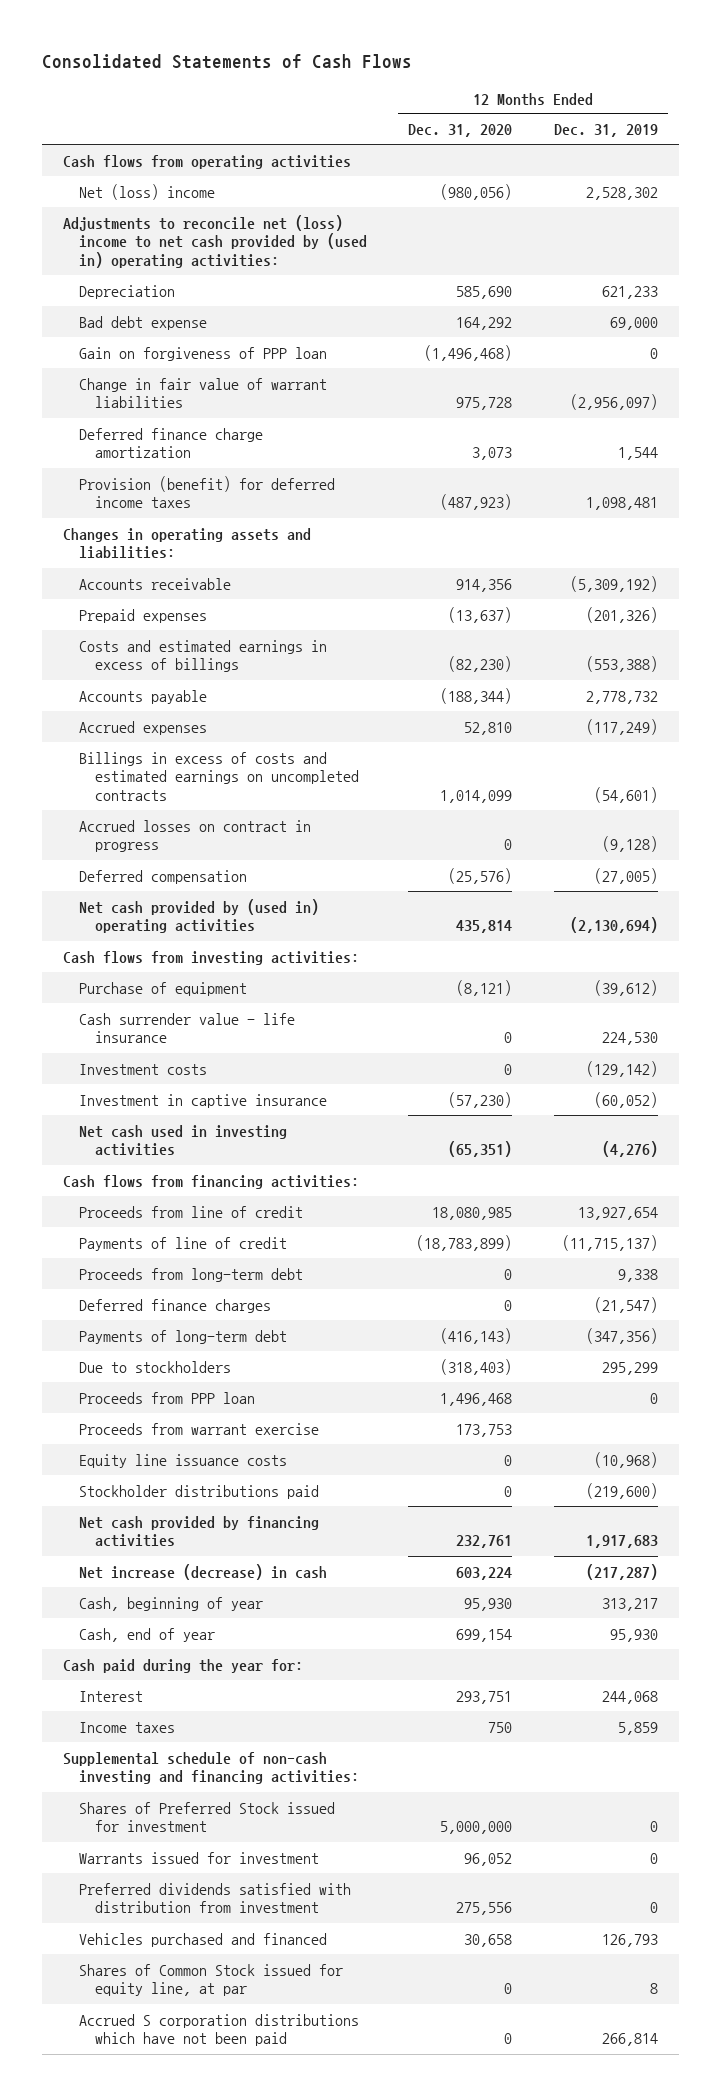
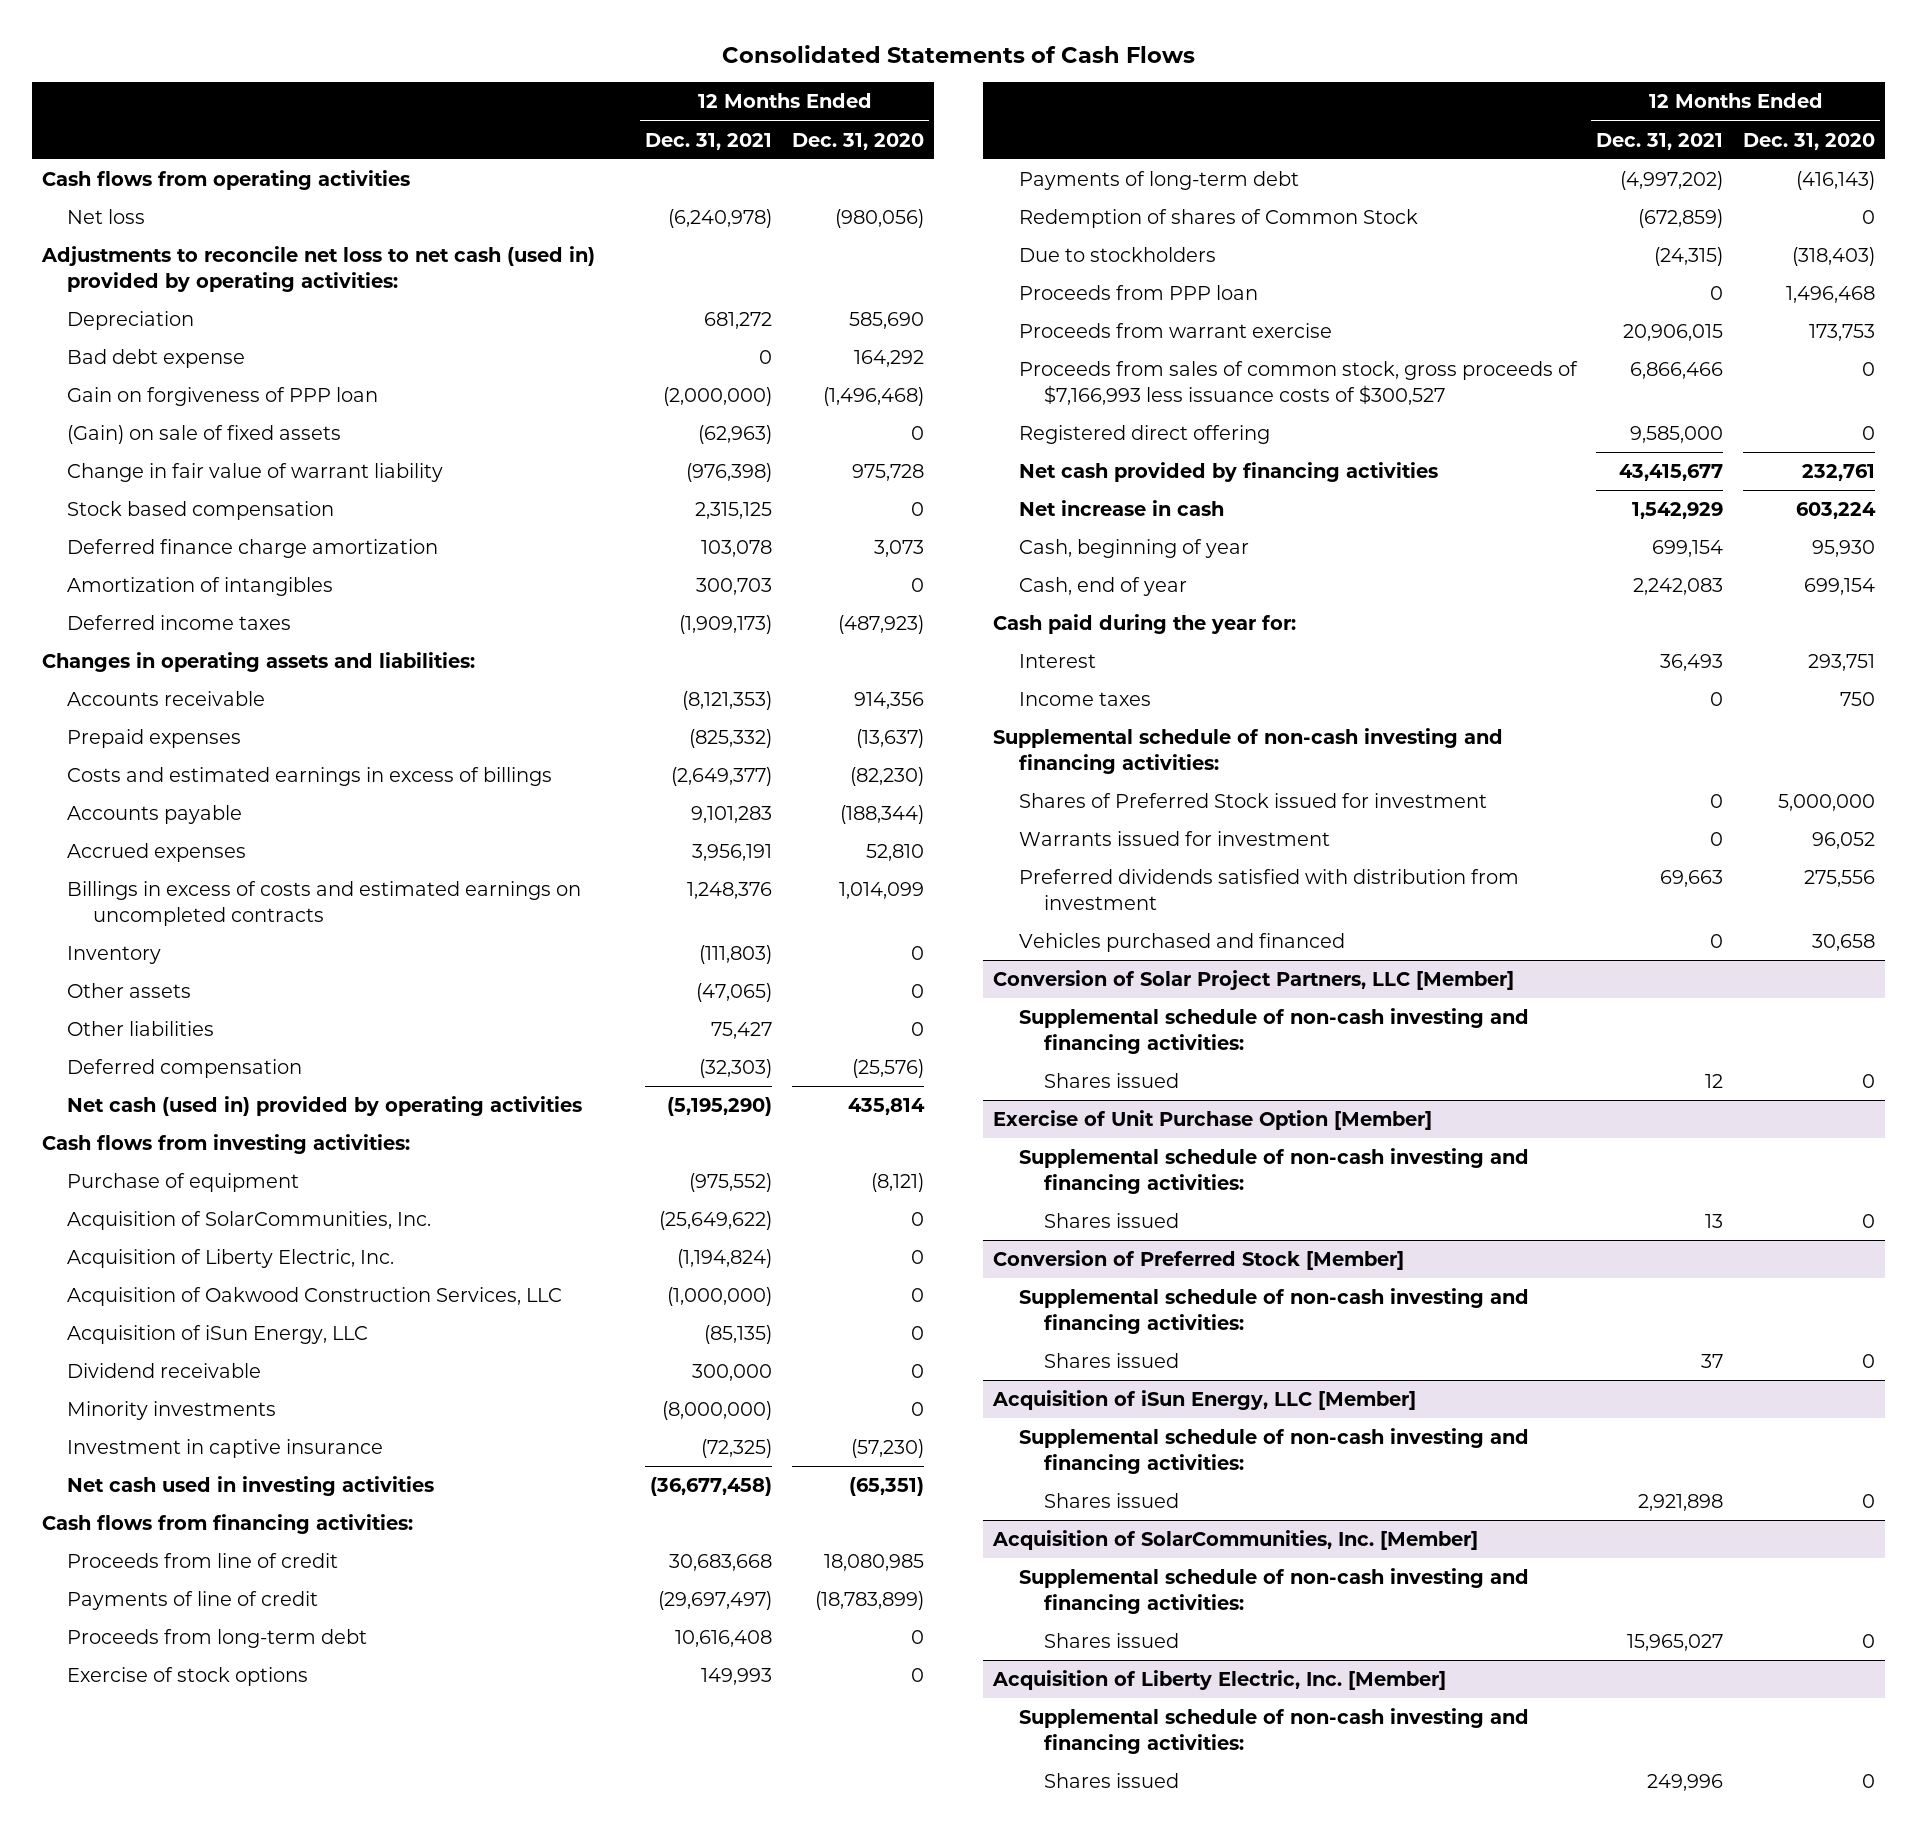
[553,124,658,138] Dec. 31, 2019 -> none
none -> [645,132,773,150] Dec. 31, 2021
[78,183,215,200] Net (loss) income -> [67,209,146,225] Net loss
[62,214,367,269] Adjustments to reconcile net (loss) income to net cash provided by (used in) operating activities: -> [41,246,596,292] Adjustments to reconcile net loss to net cash (used in) provided by operating activities:
none -> [67,425,342,445] (Gain) on sale of fixed assets
[78,377,327,409] Change in fair value of warrant liabilities -> [67,463,444,483] Change in fair value of warrant liability
none -> [67,501,335,521] Stock based compensation
none -> [67,577,334,597] Amortization of intangibles
[78,475,335,509] Provision (benefit) for deferred income taxes -> [67,615,292,631] Deferred income taxes
[78,819,311,853] Accrued losses on contract in progress -> none
none -> [67,946,162,965] Inventory
none -> [67,983,192,999] Other assets
none -> [67,1021,215,1037] Other liabilities
[78,898,319,934] Net cash provided by (used in) operating activities -> [67,1096,583,1117] Net cash (used in) provided by operating activities
[78,1012,295,1044] Cash surrender value - life insurance -> none
none -> [67,1211,432,1231] Acquisition of SolarCommunities, Inc.
none -> [67,1249,395,1269] Acquisition of Liberty Electric, Inc.
none -> [67,1287,563,1307] Acquisition of Oakwood Construction Services, LLC
none -> [67,1325,369,1345] Acquisition of iSun Energy, LLC
none -> [67,1363,262,1379] Dividend receivable
[78,1063,207,1075] Investment costs -> [67,1401,277,1421] Minority investments
[78,1298,271,1313] Deferred finance charges -> none
none -> [67,1667,309,1687] Exercise of stock options
none -> [1018,209,1418,229] Redemption of shares of Common Stock
[78,1453,287,1468] Equity line issuance costs -> none
[78,1484,319,1499] Stockholder distributions paid -> none
none -> [1018,361,1578,405] Proceeds from sales of common stock, gross proceeds of $7,166,993 less issuance costs of $300,527
none -> [1018,425,1270,445] Registered direct offering
[78,1563,327,1580] Net increase (decrease) in cash -> [1018,500,1224,517] Net increase in cash
[78,1963,343,1997] Shares of Common Stock issued for equity line, at par -> none
[78,2013,359,2047] Accrued S corporation distributions which have not been paid -> none
none -> [993,970,1515,991] Conversion of Solar Project Partners, LLC [Member]
none -> [1018,1008,1529,1054] Supplemental schedule of non-cash investing and financing activities:
none -> [1043,1073,1179,1089] Shares issued
none -> [993,1110,1433,1131] Exercise of Unit Purchase Option [Member]
none -> [1018,1148,1529,1194] Supplemental schedule of non-cash investing and financing activities:
none -> [1043,1213,1179,1229] Shares issued
none -> [993,1250,1405,1271] Conversion of Preferred Stock [Member]
none -> [1018,1288,1529,1334] Supplemental schedule of non-cash investing and financing activities:
none -> [1043,1353,1179,1369] Shares issued
none -> [992,1390,1417,1411] Acquisition of iSun Energy, LLC [Member]
none -> [1018,1428,1529,1474] Supplemental schedule of non-cash investing and financing activities:
none -> [1043,1493,1179,1509] Shares issued
none -> [992,1530,1479,1551] Acquisition of SolarCommunities, Inc. [Member]
none -> [1018,1568,1529,1614] Supplemental schedule of non-cash investing and financing activities:
none -> [1043,1633,1179,1649] Shares issued
none -> [992,1670,1447,1691] Acquisition of Liberty Electric, Inc. [Member]
none -> [1018,1708,1529,1754] Supplemental schedule of non-cash investing and financing activities:
none -> [1043,1773,1179,1789] Shares issued

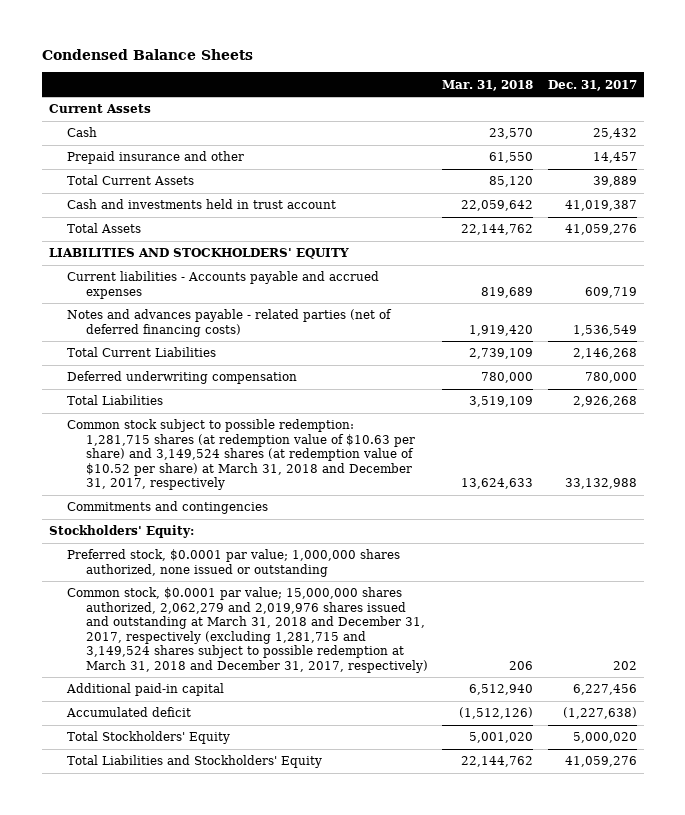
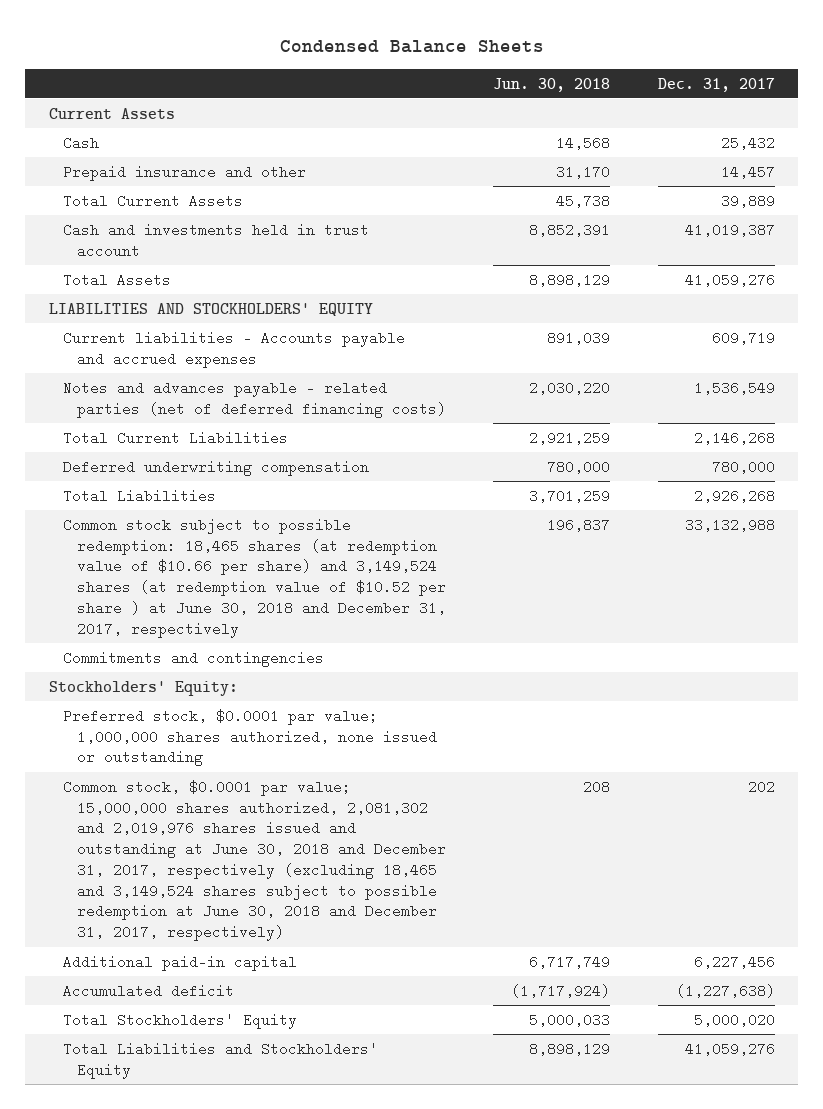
[442,79,534,91] Mar. 31, 2018 -> none
none -> [493,77,611,92] Jun. 30, 2018
[67,419,416,491] Common stock subject to possible redemption: 1,281,715 shares (at redemption value of $10.63 per share) and 3,149,524 shares (at redemption value of $10.52 per share) at March 31, 2018 and December 31, 2017, respectively -> [62,517,446,638] Common stock subject to possible redemption: 18,465 shares (at redemption value of $10.66 per share) and 3,149,524 shares (at redemption value of $10.52 per share ) at June 30, 2018 and December 31, 2017, respectively
[67,587,429,673] Common stock, $0.0001 par value; 15,000,000 shares authorized, 2,062,279 and 2,019,976 shares issued and outstanding at March 31, 2018 and December 31, 2017, respectively (excluding 1,281,715 and 3,149,524 shares subject to possible redemption at March 31, 2018 and December 31, 2017, respectively) -> [62,779,446,942] Common stock, $0.0001 par value; 15,000,000 shares authorized, 2,081,302 and 2,019,976 shares issued and outstanding at June 30, 2018 and December 31, 2017, respectively (excluding 18,465 and 3,149,524 shares subject to possible redemption at June 30, 2018 and December 31, 2017, respectively)

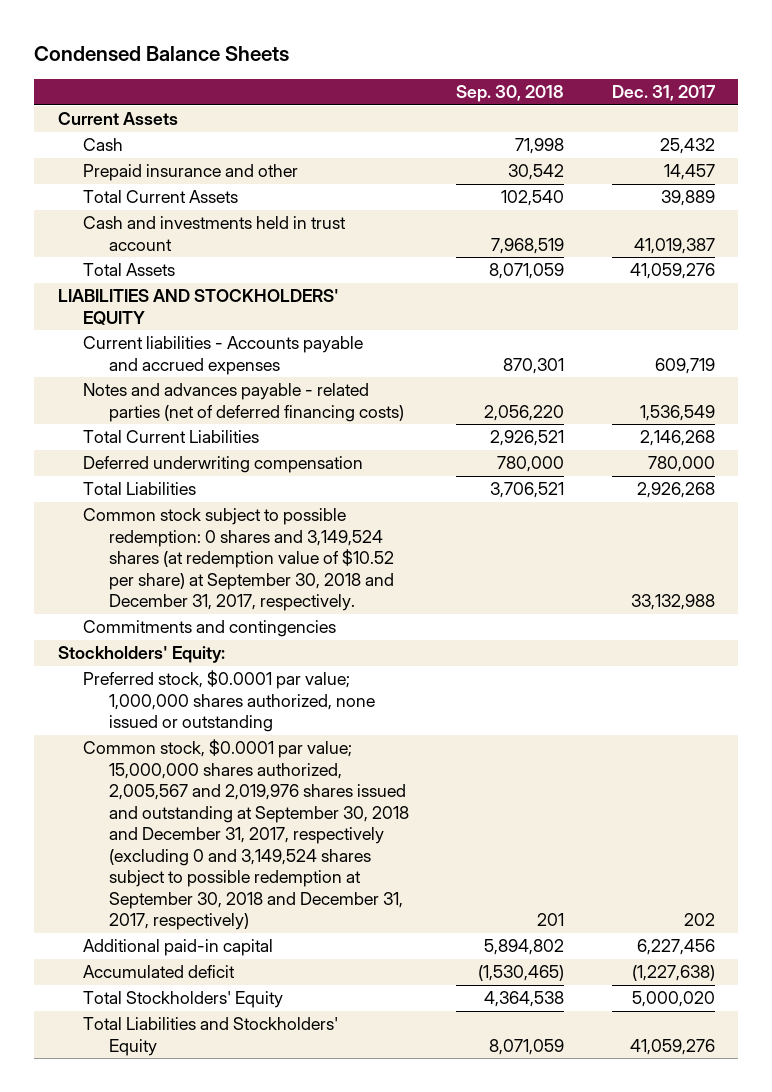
[493,77,611,92] Jun. 30, 2018 -> none
none -> [456,85,565,103] Sep. 30, 2018
[62,517,446,638] Common stock subject to possible redemption: 18,465 shares (at redemption value of $10.66 per share) and 3,149,524 shares (at redemption value of $10.52 per share ) at June 30, 2018 and December 31, 2017, respectively -> [83,508,394,612] Common stock subject to possible redemption: 0 shares and 3,149,524 shares (at redemption value of $10.52 per share) at September 30, 2018 and December 31, 2017, respectively.
[62,779,446,942] Common stock, $0.0001 par value; 15,000,000 shares authorized, 2,081,302 and 2,019,976 shares issued and outstanding at June 30, 2018 and December 31, 2017, respectively (excluding 18,465 and 3,149,524 shares subject to possible redemption at June 30, 2018 and December 31, 2017, respectively) -> [83,739,409,931] Common stock, $0.0001 par value; 15,000,000 shares authorized, 2,005,567 and 2,019,976 shares issued and outstanding at September 30, 2018 and December 31, 2017, respectively (excluding 0 and 3,149,524 shares subject to possible redemption at September 30, 2018 and December 31, 2017, respectively)

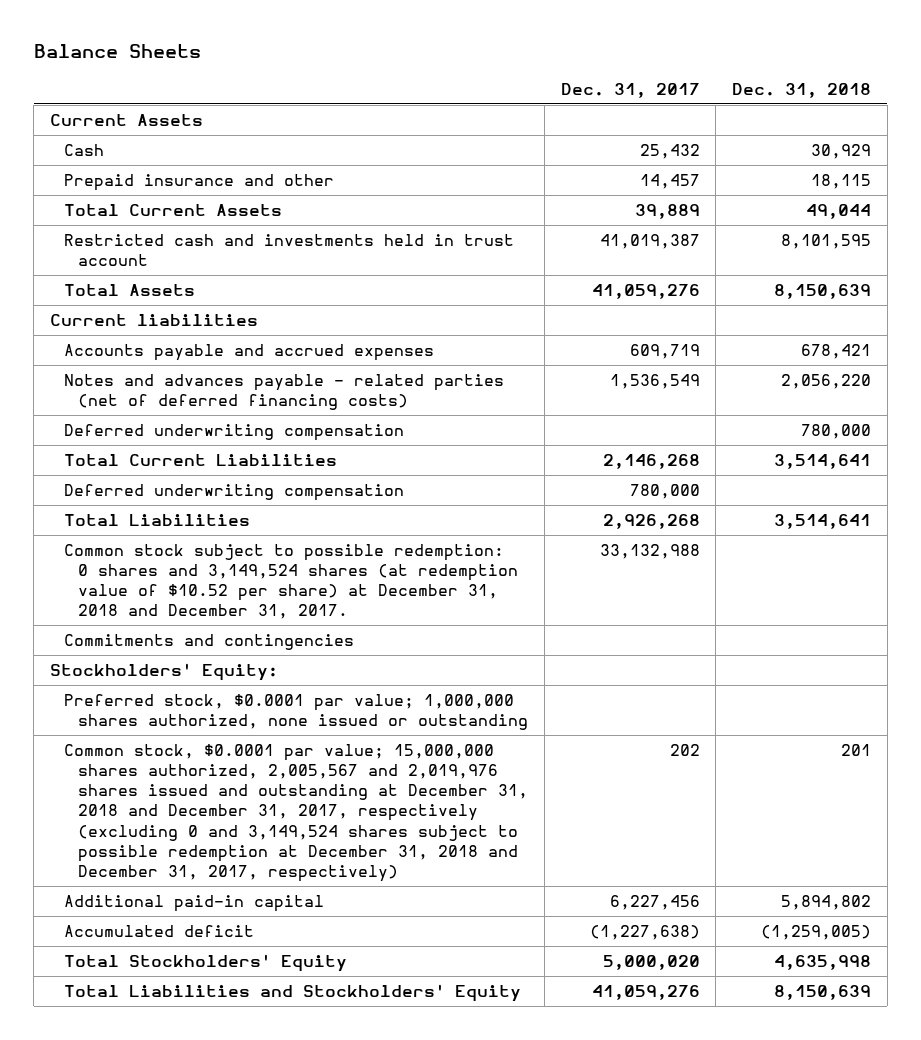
[33,46,289,62] Condensed Balance Sheets -> [33,44,201,59] Balance Sheets
[456,85,565,103] Sep. 30, 2018 -> none
none -> [732,82,872,98] Dec. 31, 2018
[83,216,347,251] Cash and investments held in trust account -> [64,233,515,267] Restricted cash and investments held in trust account
[57,289,339,325] LIABILITIES AND STOCKHOLDERS' EQUITY -> none
none -> [50,313,259,326] Current liabilities
[83,336,364,375] Current liabilities - Accounts payable and accrued expenses -> [64,343,435,361] Accounts payable and accrued expenses
none -> [64,423,405,441] Deferred underwriting compensation
[83,508,394,612] Common stock subject to possible redemption: 0 shares and 3,149,524 shares (at redemption value of $10.52 per share) at September 30, 2018 and December 31, 2017, respectively. -> [64,543,519,620] Common stock subject to possible redemption: 0 shares and 3,149,524 shares (at redemption value of $10.52 per share) at December 31, 2018 and December 31, 2017.
[83,739,409,931] Common stock, $0.0001 par value; 15,000,000 shares authorized, 2,005,567 and 2,019,976 shares issued and outstanding at September 30, 2018 and December 31, 2017, respectively (excluding 0 and 3,149,524 shares subject to possible redemption at September 30, 2018 and December 31, 2017, respectively) -> [64,743,529,882] Common stock, $0.0001 par value; 15,000,000 shares authorized, 2,005,567 and 2,019,976 shares issued and outstanding at December 31, 2018 and December 31, 2017, respectively (excluding 0 and 3,149,524 shares subject to possible redemption at December 31, 2018 and December 31, 2017, respectively)

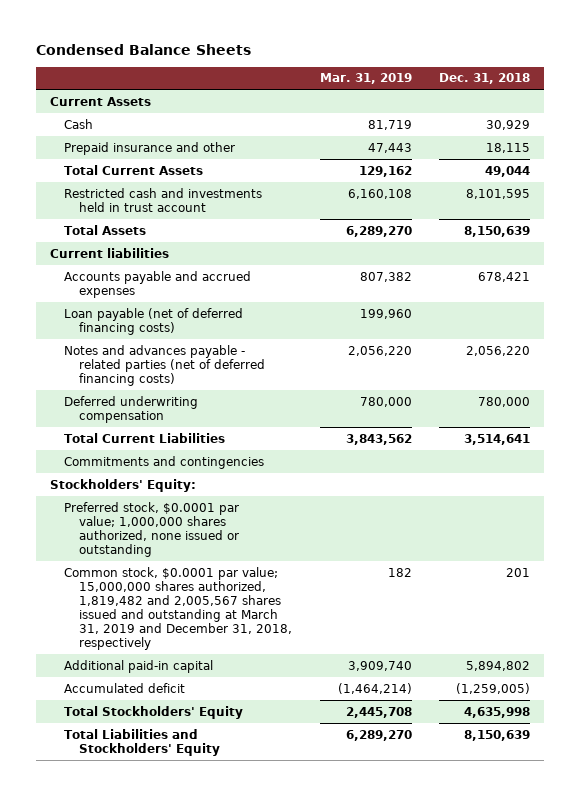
[33,44,201,59] Balance Sheets -> [36,43,252,55] Condensed Balance Sheets
[560,82,700,98] Dec. 31, 2017 -> none
none -> [319,73,412,85] Mar. 31, 2019
none -> [64,307,244,335] Loan payable (net of deferred financing costs)
[64,483,405,501] Deferred underwriting compensation -> none
[64,513,251,526] Total Liabilities -> none
[64,543,519,620] Common stock subject to possible redemption: 0 shares and 3,149,524 shares (at redemption value of $10.52 per share) at December 31, 2018 and December 31, 2017. -> none
[64,743,529,882] Common stock, $0.0001 par value; 15,000,000 shares authorized, 2,005,567 and 2,019,976 shares issued and outstanding at December 31, 2018 and December 31, 2017, respectively (excluding 0 and 3,149,524 shares subject to possible redemption at December 31, 2018 and December 31, 2017, respectively) -> [64,566,292,651] Common stock, $0.0001 par value; 15,000,000 shares authorized, 1,819,482 and 2,005,567 shares issued and outstanding at March 31, 2019 and December 31, 2018, respectively

